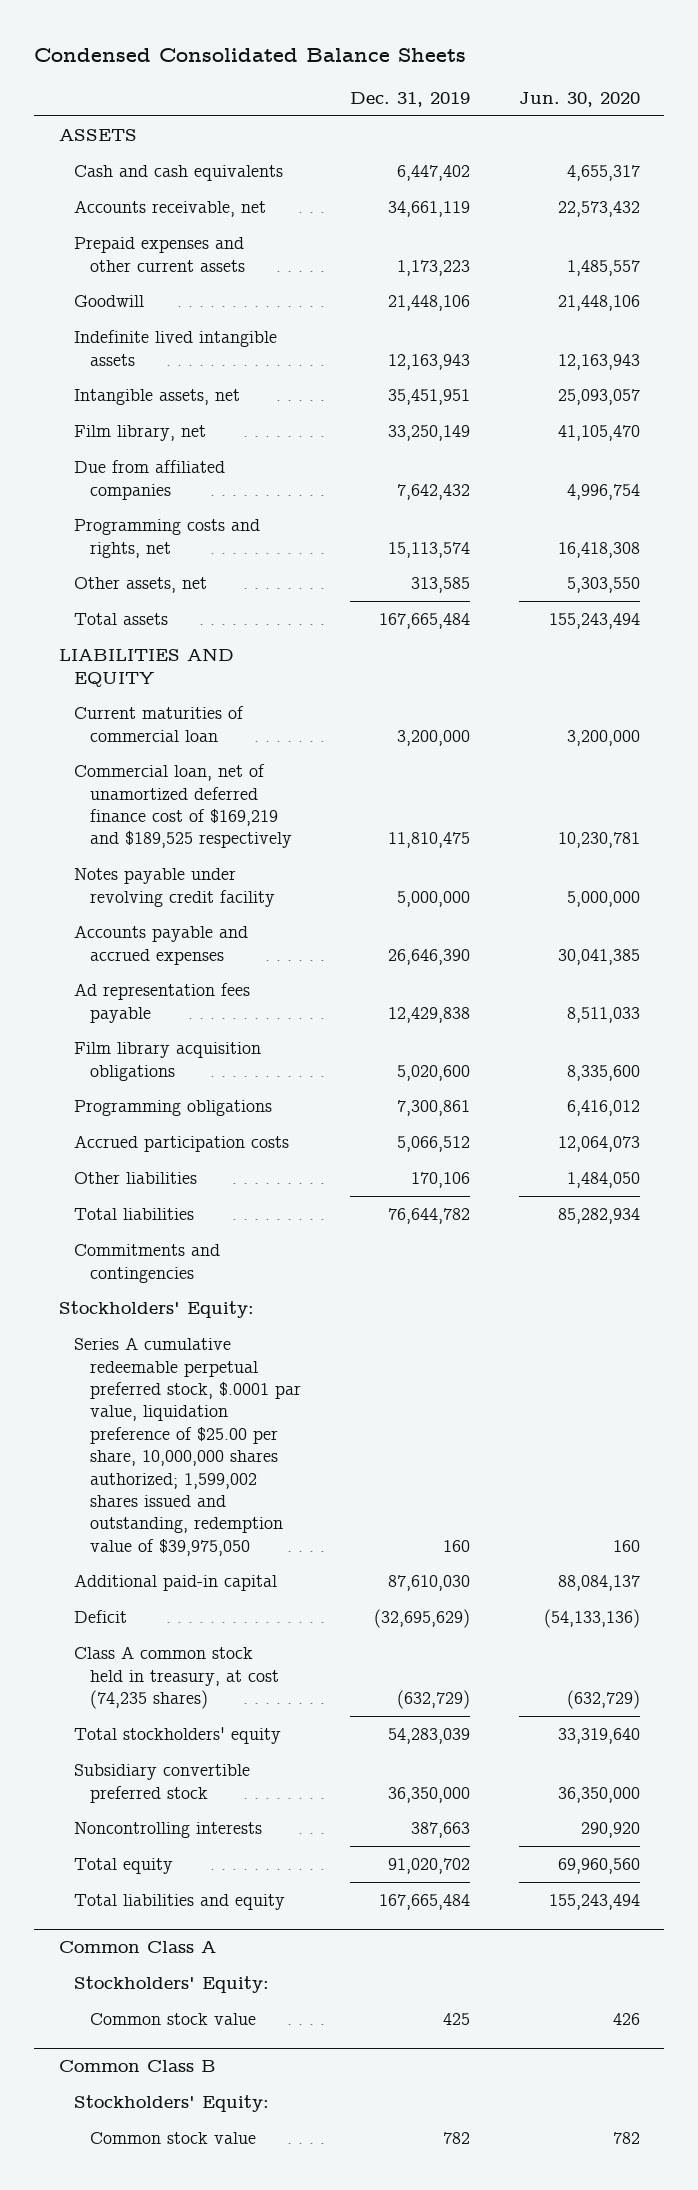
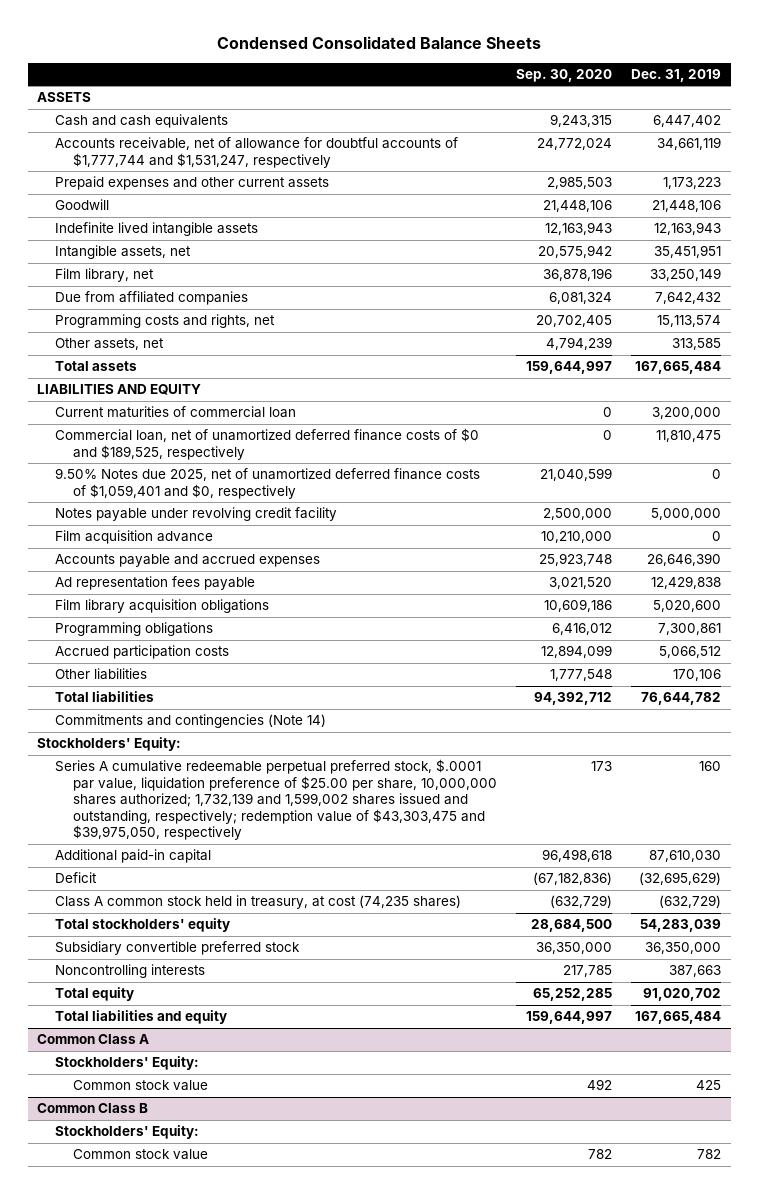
[518,92,640,108] Jun. 30, 2020 -> none
none -> [516,68,613,82] Sep. 30, 2020
[74,200,267,218] Accounts receivable, net -> [55,137,459,168] Accounts receivable, net of allowance for doubtful accounts of $1,777,744 and $1,531,247, respectively
[74,764,292,849] Commercial loan, net of unamortized deferred finance cost of $169,219 and $189,525 respectively -> [55,428,480,460] Commercial loan, net of unamortized deferred finance costs of $0 and $189,525, respectively
none -> [55,468,481,499] 9.50% Notes due 2025, net of unamortized deferred finance costs of $1,059,401 and $0, respectively
none -> [55,530,214,545] Film acquisition advance
[74,1244,221,1283] Commitments and contingencies -> [55,714,327,729] Commitments and contingencies (Note 14)
[74,1337,301,1556] Series A cumulative redeemable perpetual preferred stock, $.0001 par value, liquidation preference of $25.00 per share, 10,000,000 shares authorized; 1,599,002 shares issued and outstanding, redemption value of $39,975,050 -> [55,759,498,841] Series A cumulative redeemable perpetual preferred stock, $.0001 par value, liquidation preference of $25.00 per share, 10,000,000 shares authorized; 1,732,139 and 1,599,002 shares issued and outstanding, respectively; redemption value of $43,303,475 and $39,975,050, respectively

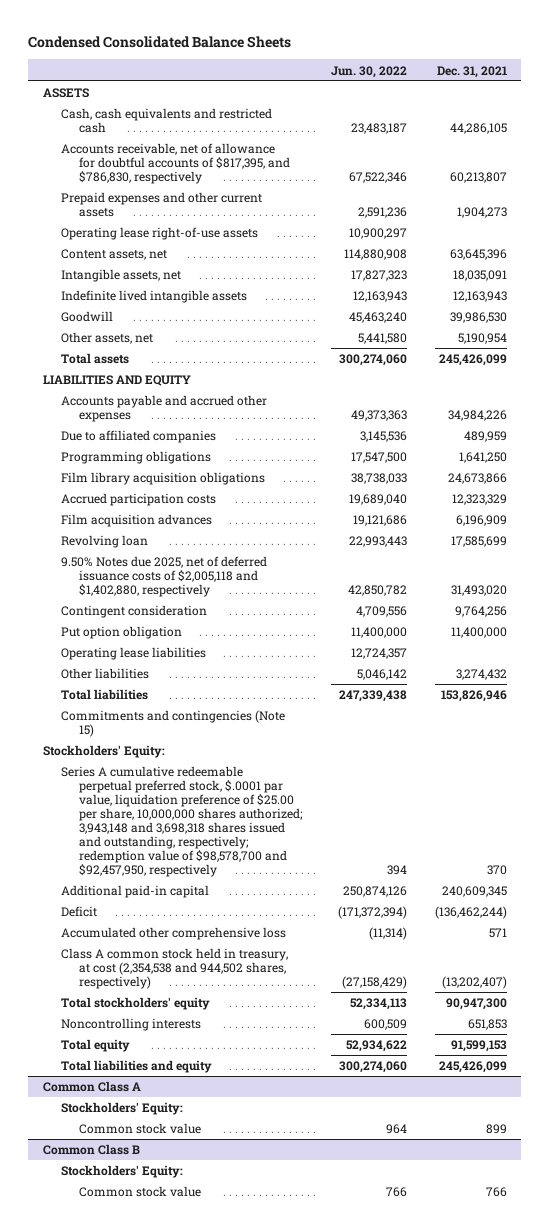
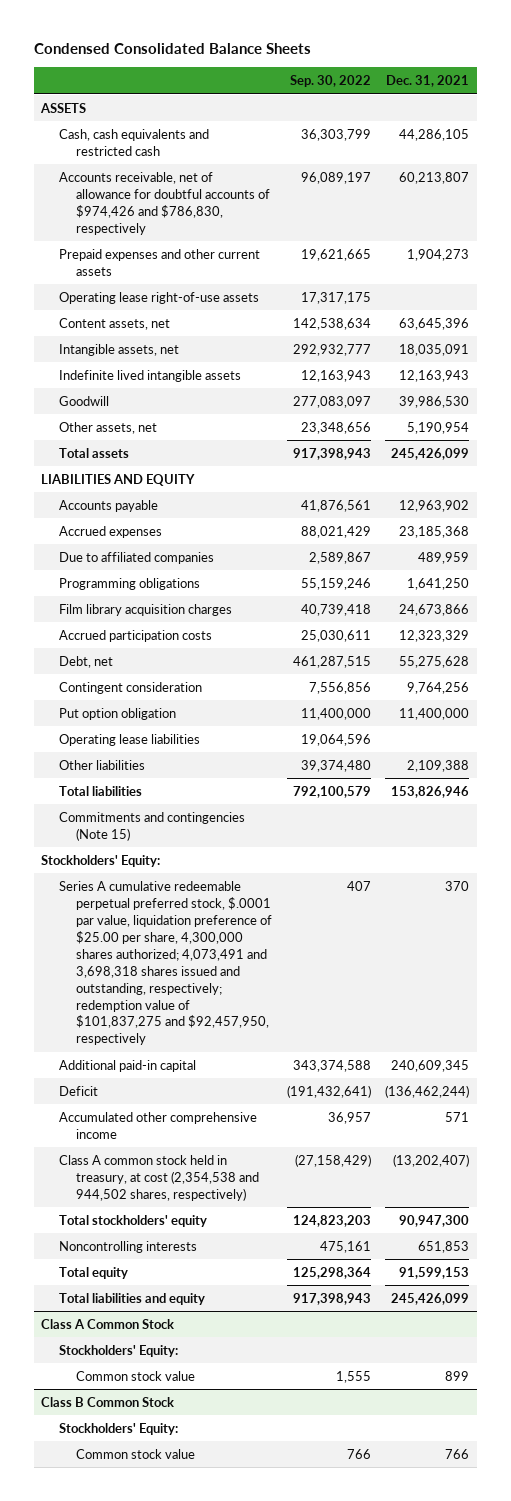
[330,65,407,78] Jun. 30, 2022 -> none
none -> [289,75,371,88] Sep. 30, 2022
[60,143,291,185] Accounts receivable, net of allowance for doubtful accounts of $817,395, and $786,830, respectively -> [58,171,270,235] Accounts receivable, net of allowance for doubtful accounts of $974,426 and $786,830, respectively
[60,395,267,423] Accounts payable and accrued other expenses -> none
none -> [58,499,158,512] Accounts payable
none -> [58,525,162,538] Accrued expenses
[60,472,265,486] Film library acquisition obligations -> [58,603,232,616] Film library acquisition charges
[60,514,212,528] Film acquisition advances -> none
[60,535,148,549] Revolving loan -> none
[60,556,267,598] 9.50% Notes due 2025, net of deferred issuance costs of $2,005,118 and $1,402,880, respectively -> none
none -> [58,655,113,668] Debt, net
[456,669,508,681] 3,274,432 -> [407,759,470,772] 2,109,388
[60,766,304,878] Series A cumulative redeemable perpetual preferred stock, $.0001 par value, liquidation preference of $25.00 per share, 10,000,000 shares authorized; 3,943,148 and 3,698,318 shares issued and outstanding, respectively; redemption value of $98,578,700 and $92,457,950, respectively -> [58,880,272,1046] Series A cumulative redeemable perpetual preferred stock, $.0001 par value, liquidation preference of $25.00 per share, 4,300,000 shares authorized; 4,073,491 and 3,698,318 shares issued and outstanding, respectively; redemption value of $101,837,275 and $92,457,950, respectively
[60,927,286,941] Accumulated other comprehensive loss -> [58,1111,257,1139] Accumulated other comprehensive income
[42,1081,141,1093] Common Class A -> [41,1318,175,1329] Class A Common Stock
[42,1144,140,1156] Common Class B -> [41,1396,175,1407] Class B Common Stock

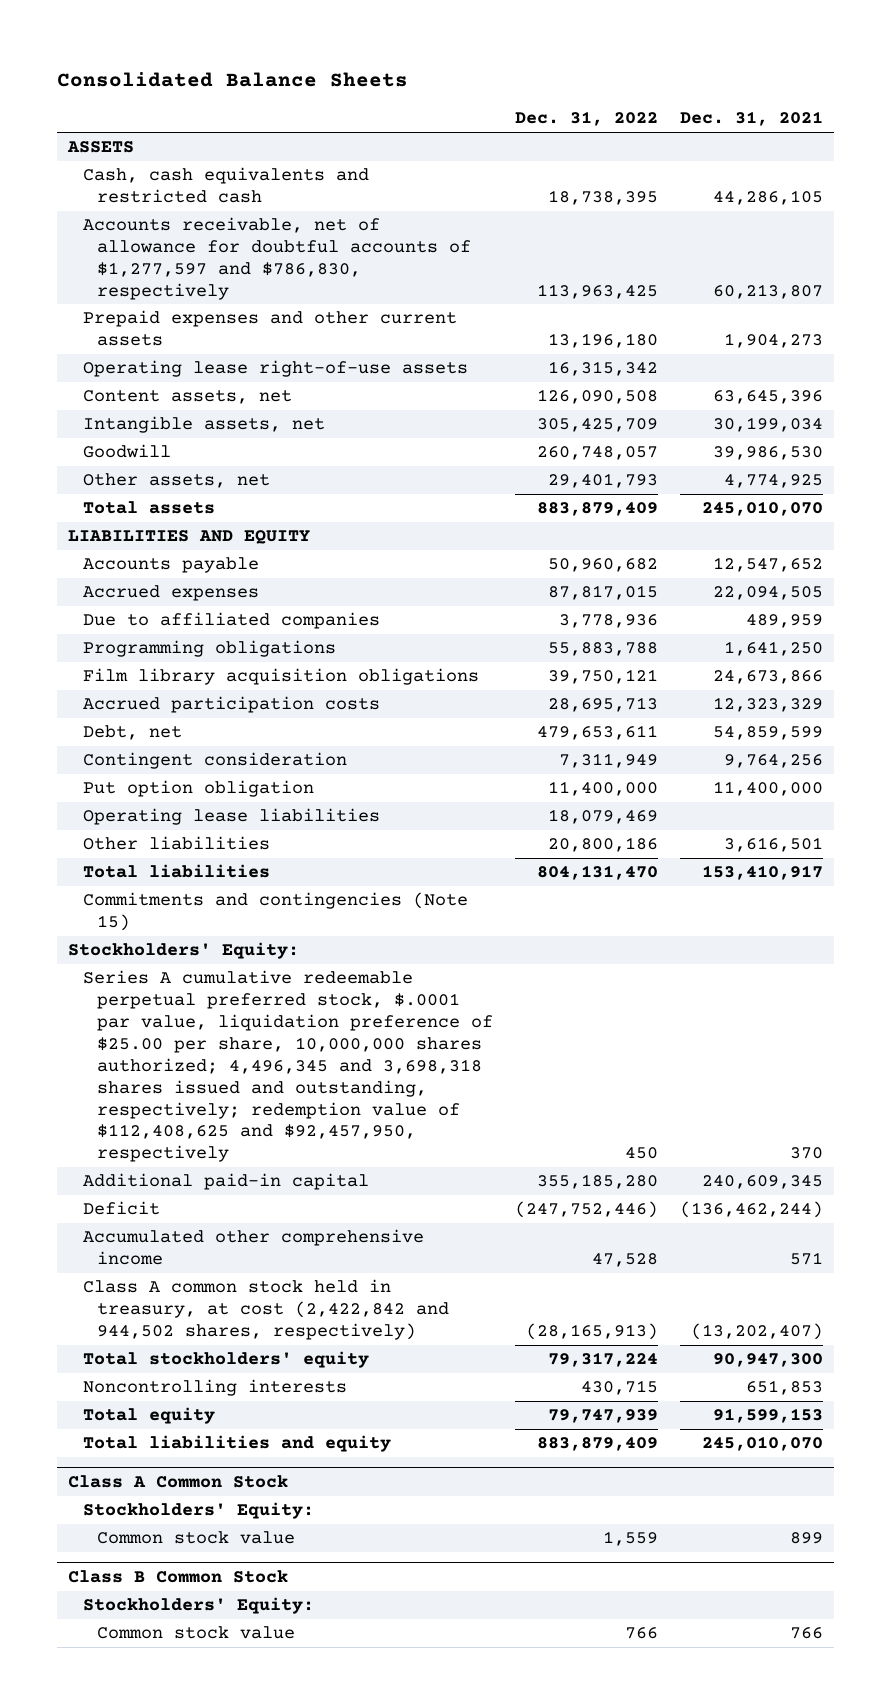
[33,43,311,55] Condensed Consolidated Balance Sheets -> [57,71,409,87] Consolidated Balance Sheets
[289,75,371,88] Sep. 30, 2022 -> none
none -> [515,111,659,127] Dec. 31, 2022
[58,171,270,235] Accounts receivable, net of allowance for doubtful accounts of $974,426 and $786,830, respectively -> [82,217,472,300] Accounts receivable, net of allowance for doubtful accounts of $1,277,597 and $786,830, respectively
[58,369,241,382] Indefinite lived intangible assets -> none
[399,343,470,356] 18,035,091 -> [713,417,824,433] 30,199,034
[407,421,470,434] 5,190,954 -> [724,474,824,489] 4,774,925
[391,447,470,460] 245,426,099 -> [702,501,824,517] 245,010,070
[399,499,470,512] 12,963,902 -> [713,557,824,573] 12,547,652
[399,525,470,538] 23,185,368 -> [713,586,824,601] 22,094,505
[58,603,232,616] Film library acquisition charges -> [82,668,479,686] Film library acquisition obligations
[399,655,470,668] 55,275,628 -> [713,726,824,741] 54,859,599
[407,759,470,772] 2,109,388 -> [724,837,824,853] 3,616,501
[391,785,470,798] 153,826,946 -> [702,865,824,881] 153,410,917
[58,880,272,1046] Series A cumulative redeemable perpetual preferred stock, $.0001 par value, liquidation preference of $25.00 per share, 4,300,000 shares authorized; 4,073,491 and 3,698,318 shares issued and outstanding, respectively; redemption value of $101,837,275 and $92,457,950, respectively -> [82,970,494,1163] Series A cumulative redeemable perpetual preferred stock, $.0001 par value, liquidation preference of $25.00 per share, 10,000,000 shares authorized; 4,496,345 and 3,698,318 shares issued and outstanding, respectively; redemption value of $112,408,625 and $92,457,950, respectively
[58,1154,259,1201] Class A common stock held in treasury, at cost (2,354,538 and 944,502 shares, respectively) -> [82,1279,450,1341] Class A common stock held in treasury, at cost (2,422,842 and 944,502 shares, respectively)
[391,1292,470,1305] 245,426,099 -> [702,1436,824,1452] 245,010,070

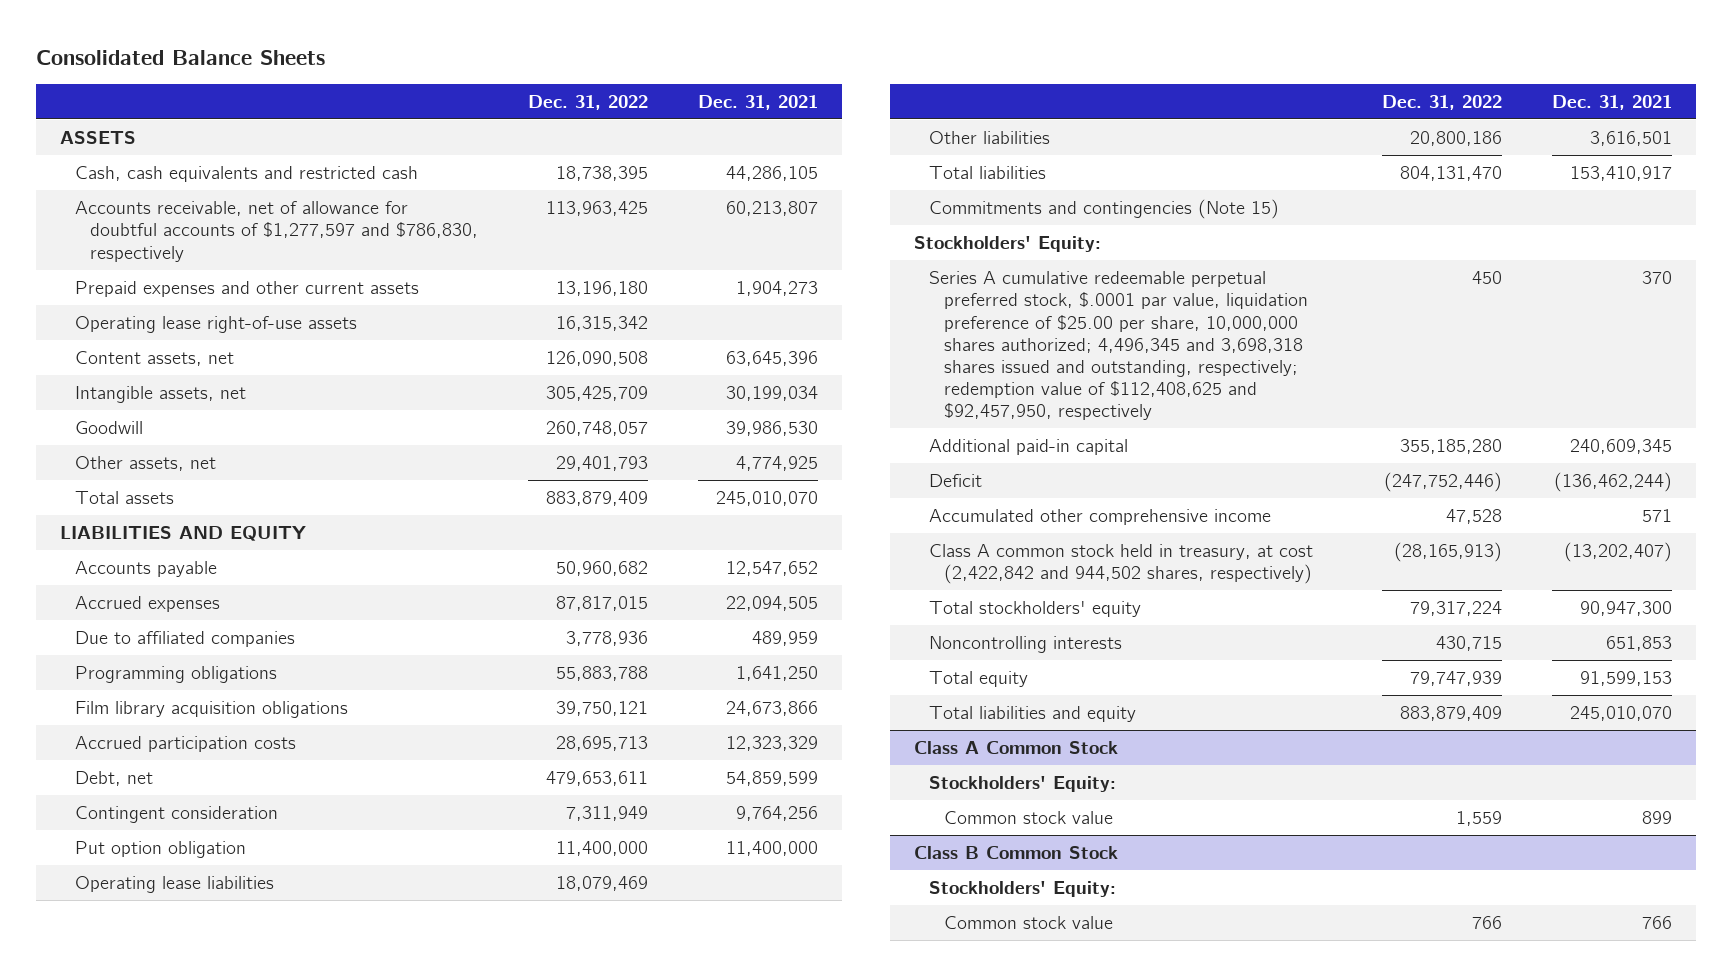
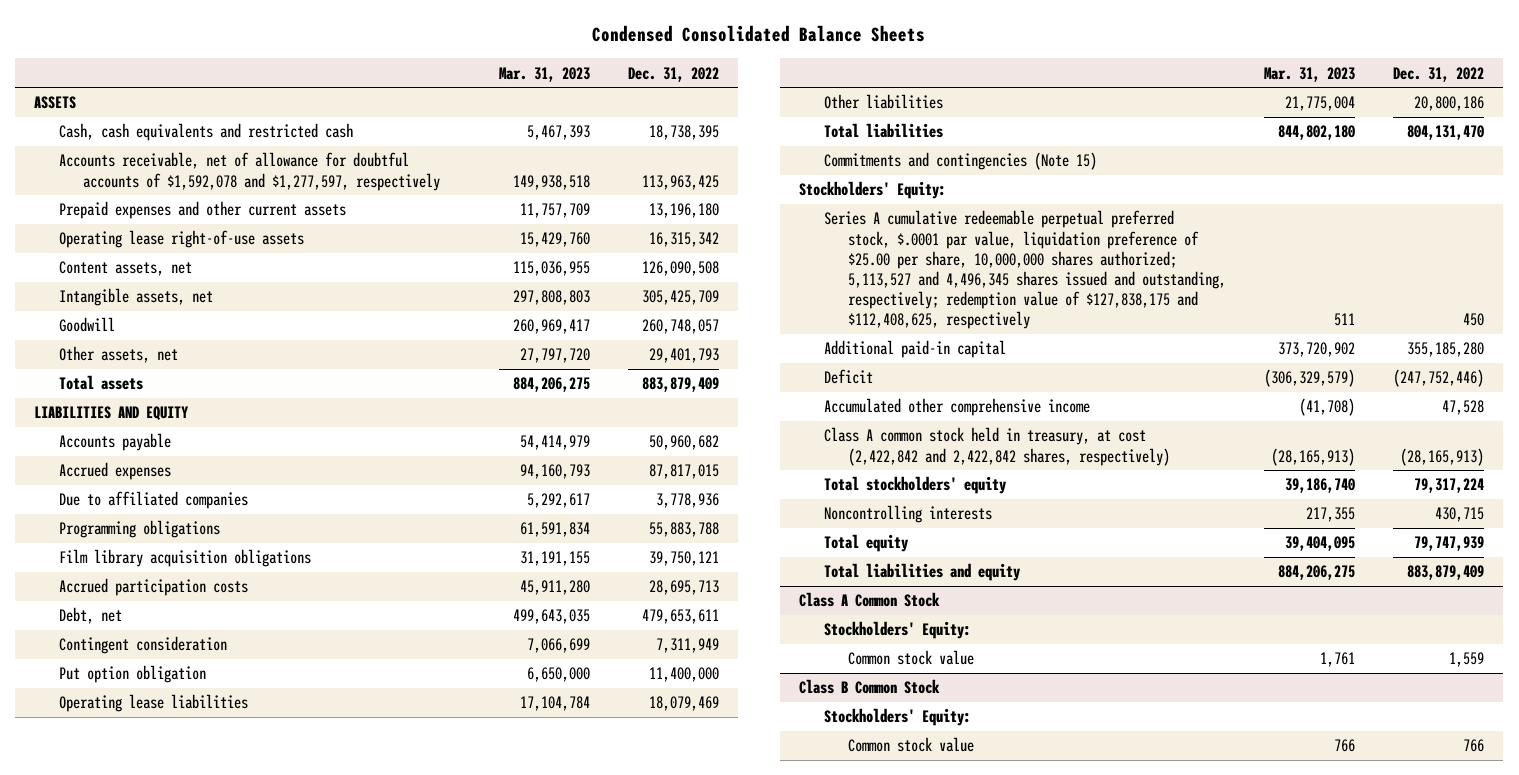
[35,49,325,65] Consolidated Balance Sheets -> [592,25,926,43] Condensed Consolidated Balance Sheets
[697,94,818,110] Dec. 31, 2021 -> none
none -> [499,66,591,82] Mar. 31, 2023
[75,201,478,262] Accounts receivable, net of allowance for doubtful accounts of $1,277,597 and $786,830, respectively -> [58,152,441,191] Accounts receivable, net of allowance for doubtful accounts of $1,592,078 and $1,277,597, respectively
[929,271,1308,421] Series A cumulative redeemable perpetual preferred stock, $.0001 par value, liquidation preference of $25.00 per share, 10,000,000 shares authorized; 4,496,345 and 3,698,318 shares issued and outstanding, respectively; redemption value of $112,408,625 and $92,457,950, respectively -> [823,210,1227,330] Series A cumulative redeemable perpetual preferred stock, $.0001 par value, liquidation preference of $25.00 per share, 10,000,000 shares authorized; 5,113,527 and 4,496,345 shares issued and outstanding, respectively; redemption value of $127,838,175 and $112,408,625, respectively
[929,544,1314,585] Class A common stock held in treasury, at cost (2,422,842 and 944,502 shares, respectively) -> [823,427,1171,466] Class A common stock held in treasury, at cost (2,422,842 and 2,422,842 shares, respectively)

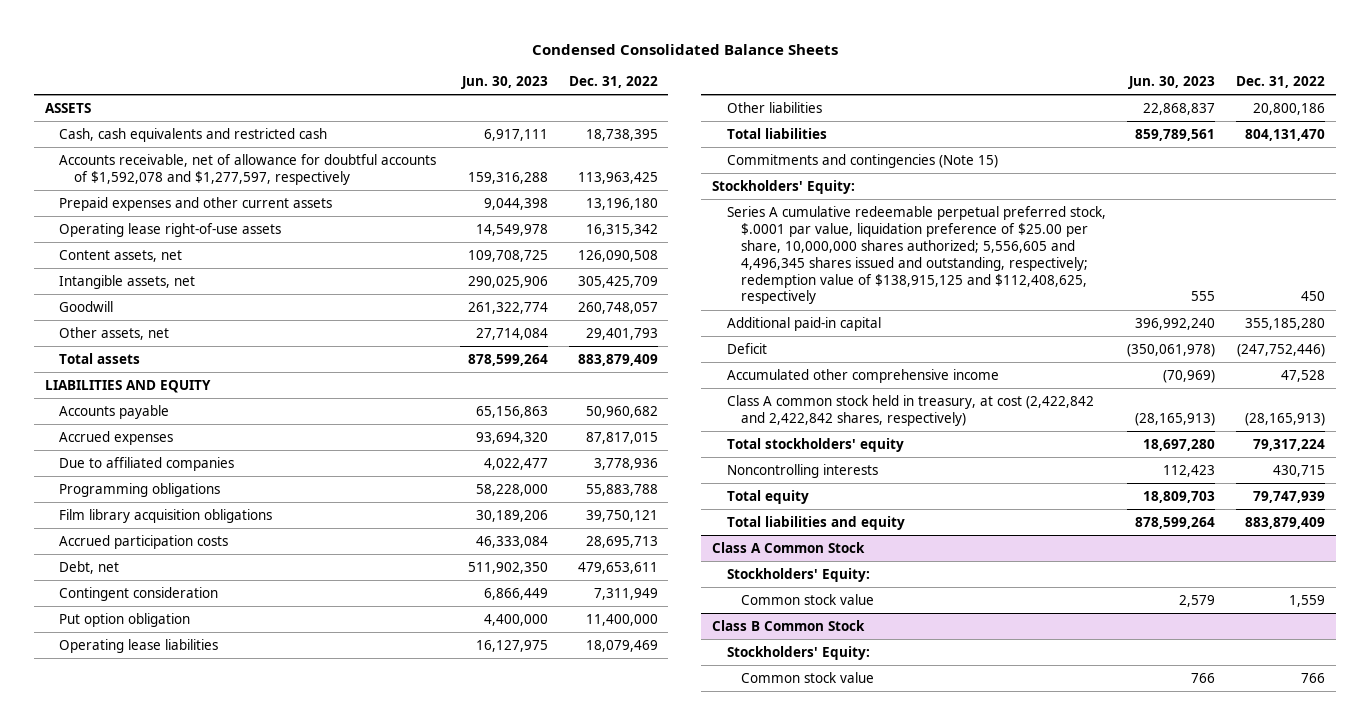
[499,66,591,82] Mar. 31, 2023 -> none
none -> [460,75,548,89] Jun. 30, 2023
[823,210,1227,330] Series A cumulative redeemable perpetual preferred stock, $.0001 par value, liquidation preference of $25.00 per share, 10,000,000 shares authorized; 5,113,527 and 4,496,345 shares issued and outstanding, respectively; redemption value of $127,838,175 and $112,408,625, respectively -> [726,205,1106,305] Series A cumulative redeemable perpetual preferred stock, $.0001 par value, liquidation preference of $25.00 per share, 10,000,000 shares authorized; 5,556,605 and 4,496,345 shares issued and outstanding, respectively; redemption value of $138,915,125 and $112,408,625, respectively

